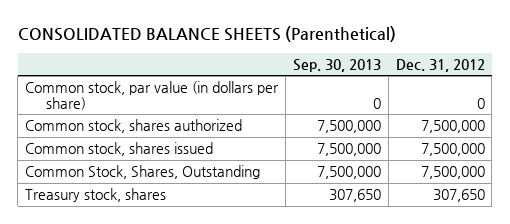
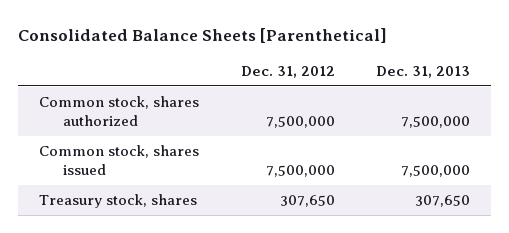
[17,26,396,43] CONSOLIDATED BALANCE SHEETS (Parenthetical) -> [18,28,388,44] Consolidated Balance Sheets [Parenthetical]
[292,58,381,72] Sep. 30, 2013 -> none
none -> [376,65,471,78] Dec. 31, 2013
[25,81,280,110] Common stock, par value (in dollars per share) -> none
[25,165,261,180] Common Stock, Shares, Outstanding -> none

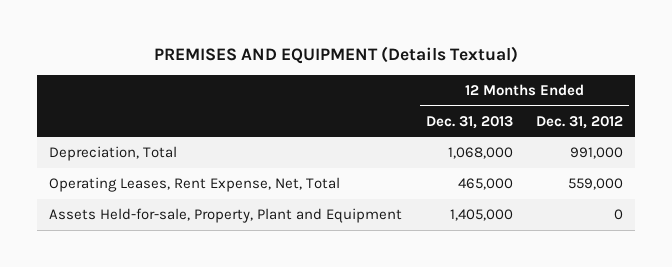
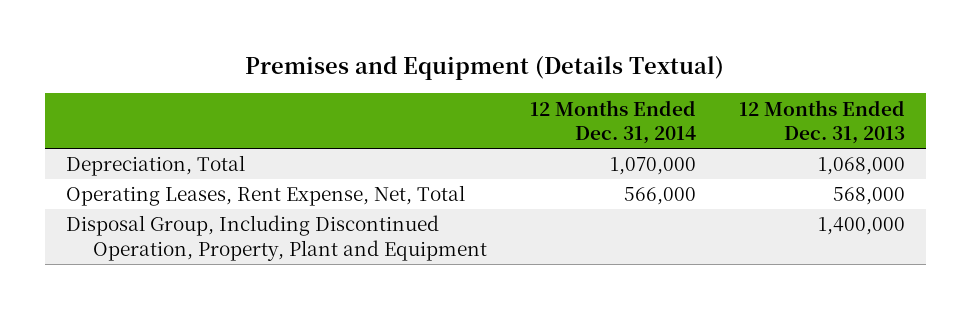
[154,46,519,65] PREMISES AND EQUIPMENT (Details Textual) -> [245,56,725,81] Premises and Equipment (Details Textual)
[536,115,624,129] Dec. 31, 2012 -> none
none -> [529,99,696,145] 12 Months Ended Dec. 31, 2014
[48,208,402,224] Assets Held-for-sale, Property, Plant and Equipment -> none
[457,178,513,191] 465,000 -> [832,187,905,206] 568,000
none -> [65,215,487,261] Disposal Group, Including Discontinued Operation, Property, Plant and Equipment

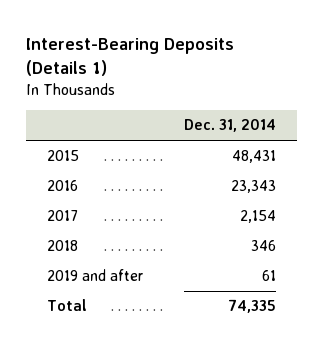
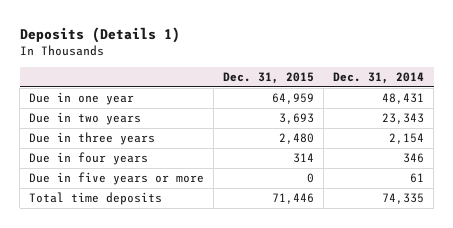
[26,38,235,76] Interest-Bearing Deposits (Details 1) -> [19,26,180,43] Deposits (Details 1)
none -> [223,71,315,84] Dec. 31, 2015
[46,269,143,282] 2019 and after -> none
[46,150,79,162] 2015 -> [29,92,135,106] Due in one year
[46,180,78,192] 2016 -> [29,112,142,126] Due in two years
[46,210,78,222] 2017 -> [29,132,156,146] Due in three years
[46,240,78,252] 2018 -> [29,152,149,166] Due in four years
none -> [29,172,205,186] Due in five years or more
[46,299,87,312] Total -> [29,192,163,206] Total time deposits

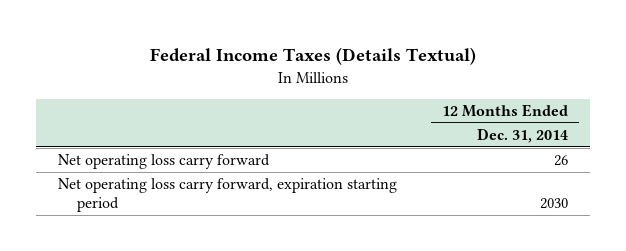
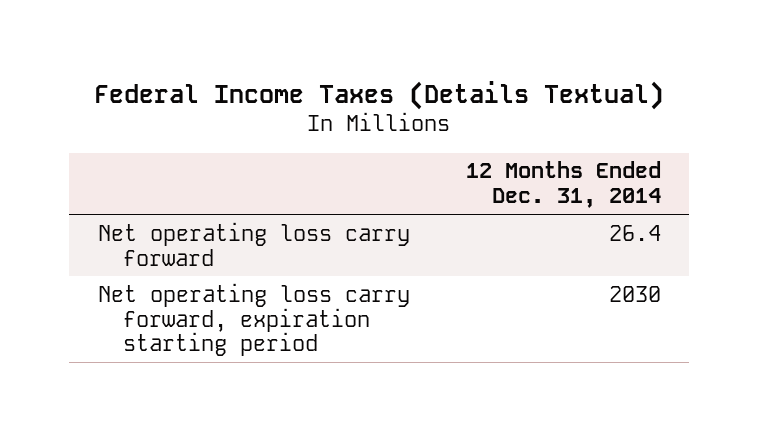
[553,155,568,167] 26 -> [609,224,662,241] 26.4

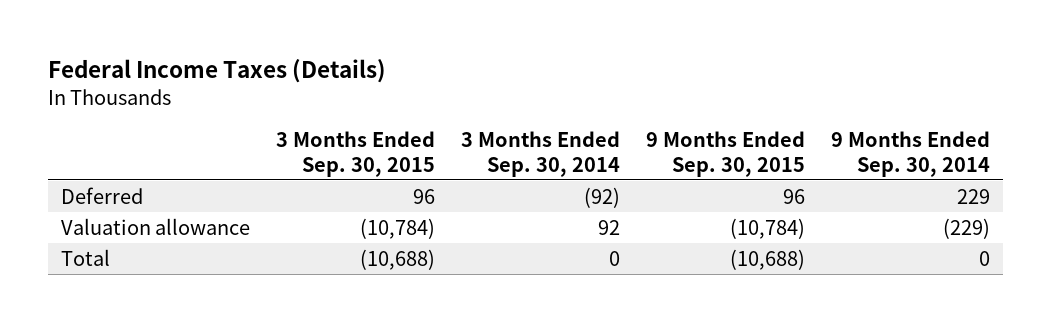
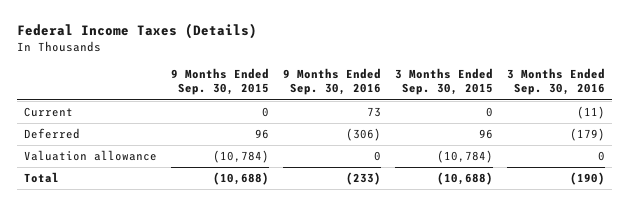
[461,131,621,177] 3 Months Ended Sep. 30, 2014 -> none
[831,131,991,177] 9 Months Ended Sep. 30, 2014 -> none
none -> [282,67,381,96] 9 Months Ended Sep. 30, 2016
none -> [506,67,605,96] 3 Months Ended Sep. 30, 2016
none -> [24,107,74,118] Current

